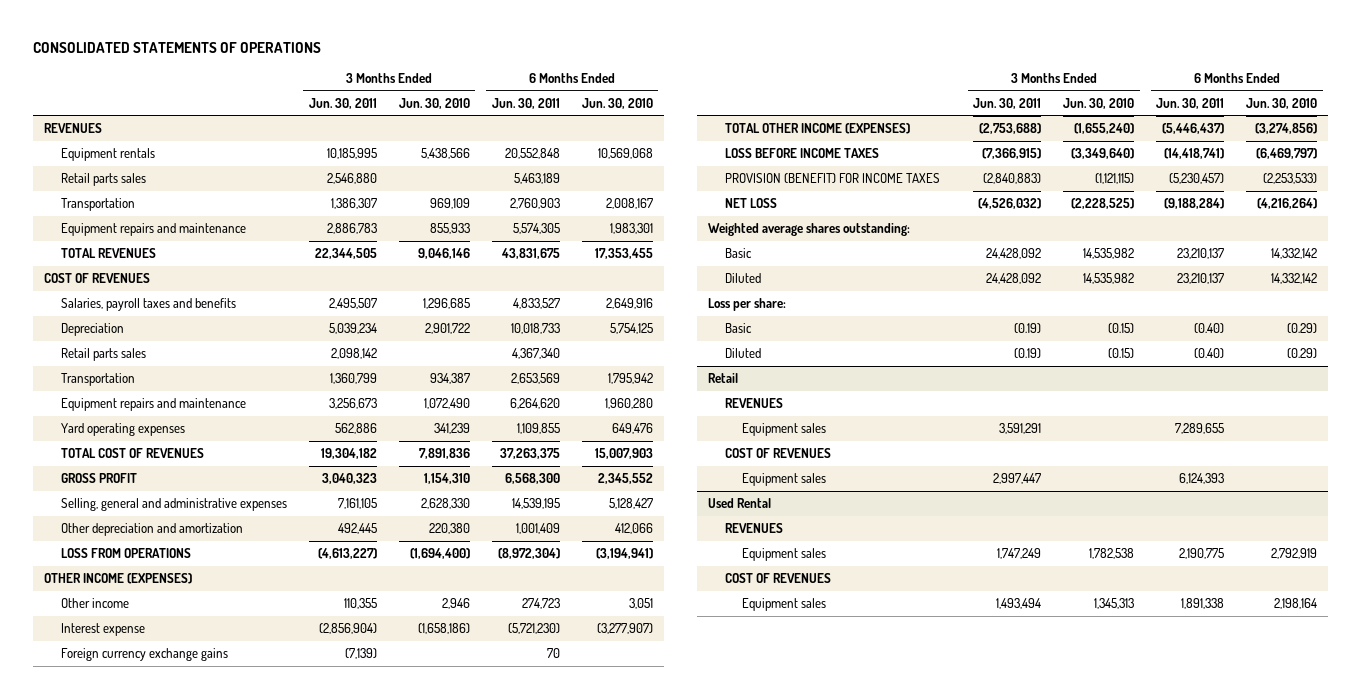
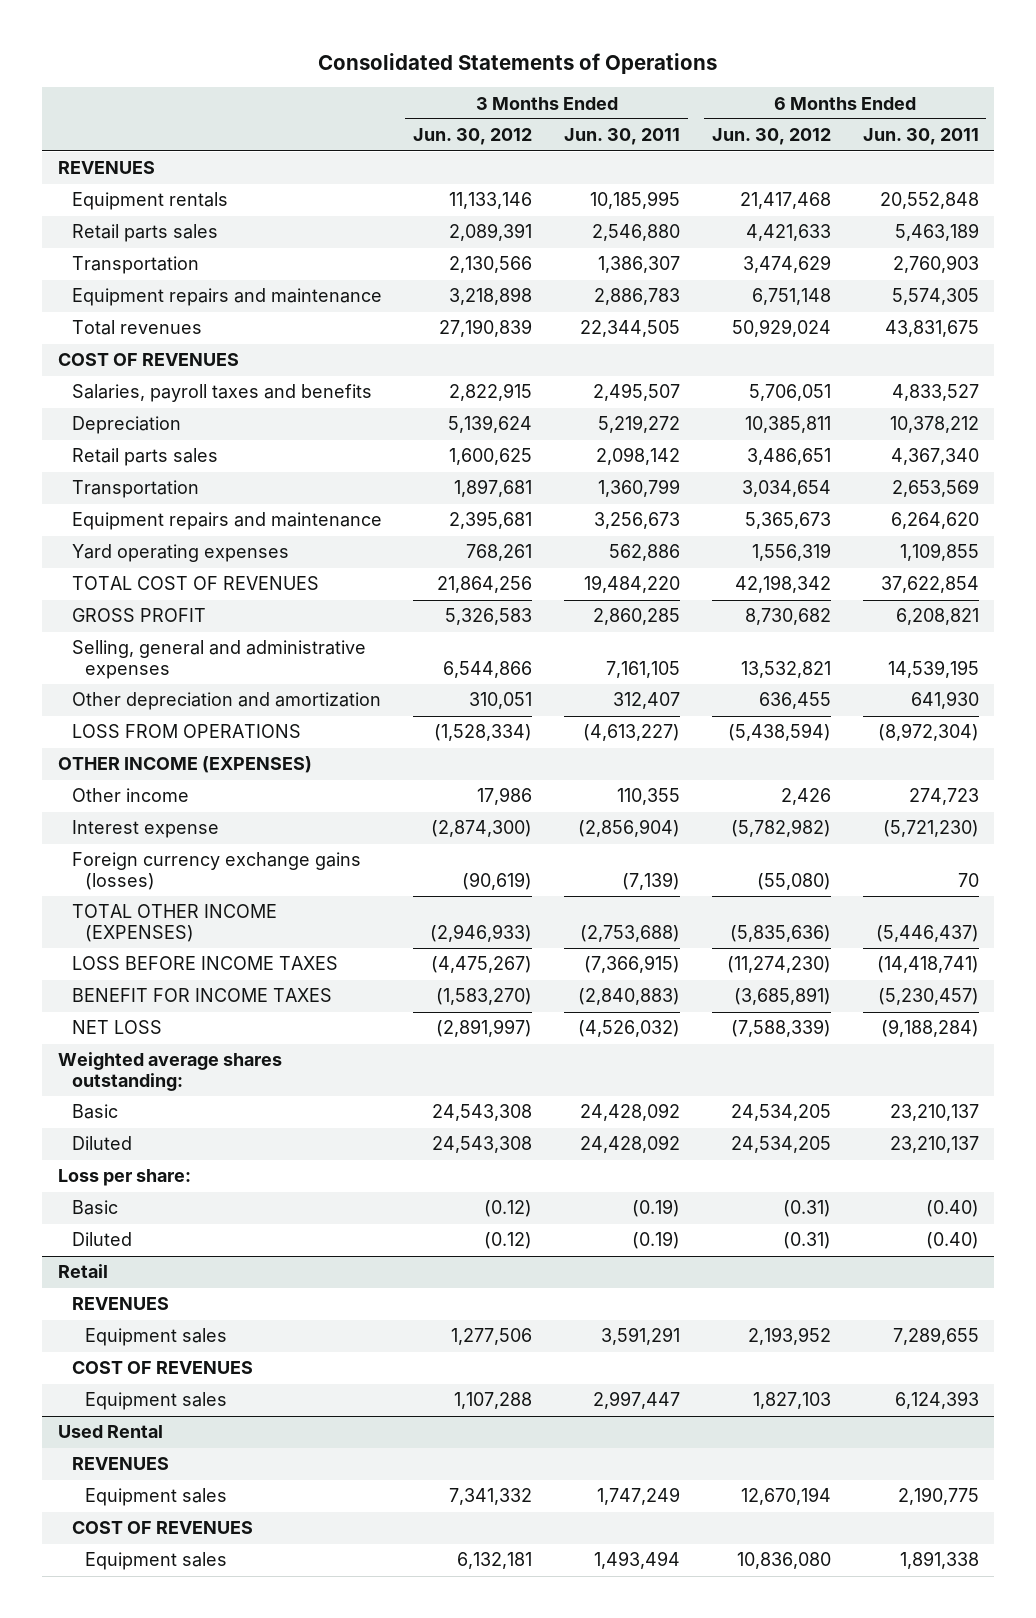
[32,42,321,54] CONSOLIDATED STATEMENTS OF OPERATIONS -> [318,52,718,74] Consolidated Statements of Operations
[398,97,470,109] Jun. 30, 2010 -> none
[581,97,653,109] Jun. 30, 2010 -> none
none -> [413,128,533,146] Jun. 30, 2012
none -> [711,128,831,146] Jun. 30, 2012
[60,248,156,259] TOTAL REVENUES -> [71,320,202,336] Total revenues
[328,323,377,335] 5,039,234 -> [598,415,681,434] 5,219,272
[510,323,560,335] 10,018,733 -> [889,416,979,434] 10,378,212
[320,448,377,460] 19,304,182 -> [584,575,681,594] 19,484,220
[499,448,560,460] 37,263,375 -> [880,576,979,594] 37,622,854
[321,473,377,485] 3,040,323 -> [593,608,681,626] 2,860,285
[504,473,560,485] 6,568,300 -> [895,608,979,626] 6,208,821
[337,523,377,535] 492,445 -> [613,692,681,710] 312,407
[515,523,560,535] 1,001,409 -> [910,691,979,710] 641,930
[60,648,228,662] Foreign currency exchange gains -> [71,852,361,890] Foreign currency exchange gains (losses)
[725,173,941,184] PROVISION (BENEFIT) FOR INCOME TAXES -> [71,988,332,1003] BENEFIT FOR INCOME TAXES

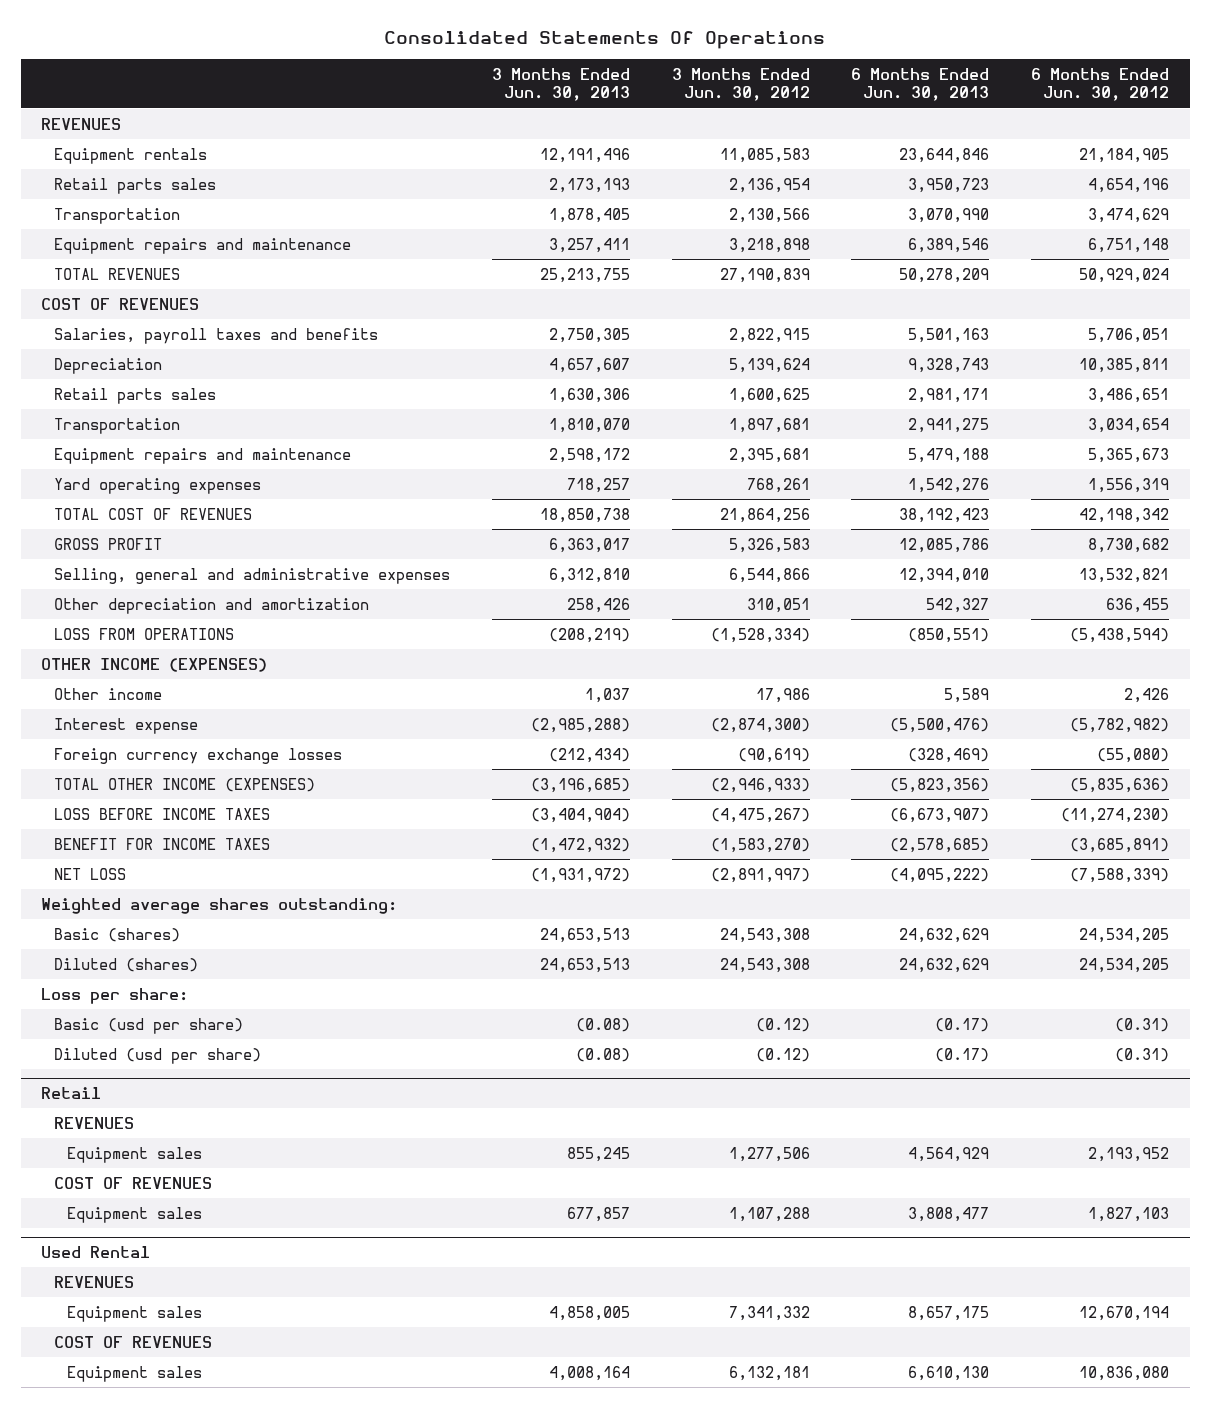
[318,52,718,74] Consolidated Statements of Operations -> [384,31,826,50] Consolidated Statements Of Operations
[564,128,681,146] Jun. 30, 2011 -> none
[862,128,979,146] Jun. 30, 2011 -> none
none -> [492,68,631,102] 3 Months Ended Jun. 30, 2013
none -> [851,68,990,102] 6 Months Ended Jun. 30, 2013
[449,192,533,210] 11,133,146 -> [719,147,810,163] 11,085,583
[739,192,831,210] 21,417,468 -> [1079,147,1170,163] 21,184,905
[449,223,533,242] 2,089,391 -> [728,177,810,193] 2,136,954
[745,224,831,242] 4,421,633 -> [1088,177,1170,193] 4,654,196
[71,320,202,336] Total revenues -> [54,267,181,280] TOTAL REVENUES
[71,852,361,890] Foreign currency exchange gains (losses) -> [54,747,343,764] Foreign currency exchange losses
[71,1104,118,1120] Basic -> [54,927,181,942] Basic (shares)
[71,1136,132,1151] Diluted -> [54,957,199,972] Diluted (shares)
[71,1200,118,1216] Basic -> [54,1017,244,1034] Basic (usd per share)
[71,1232,132,1247] Diluted -> [54,1047,262,1064] Diluted (usd per share)

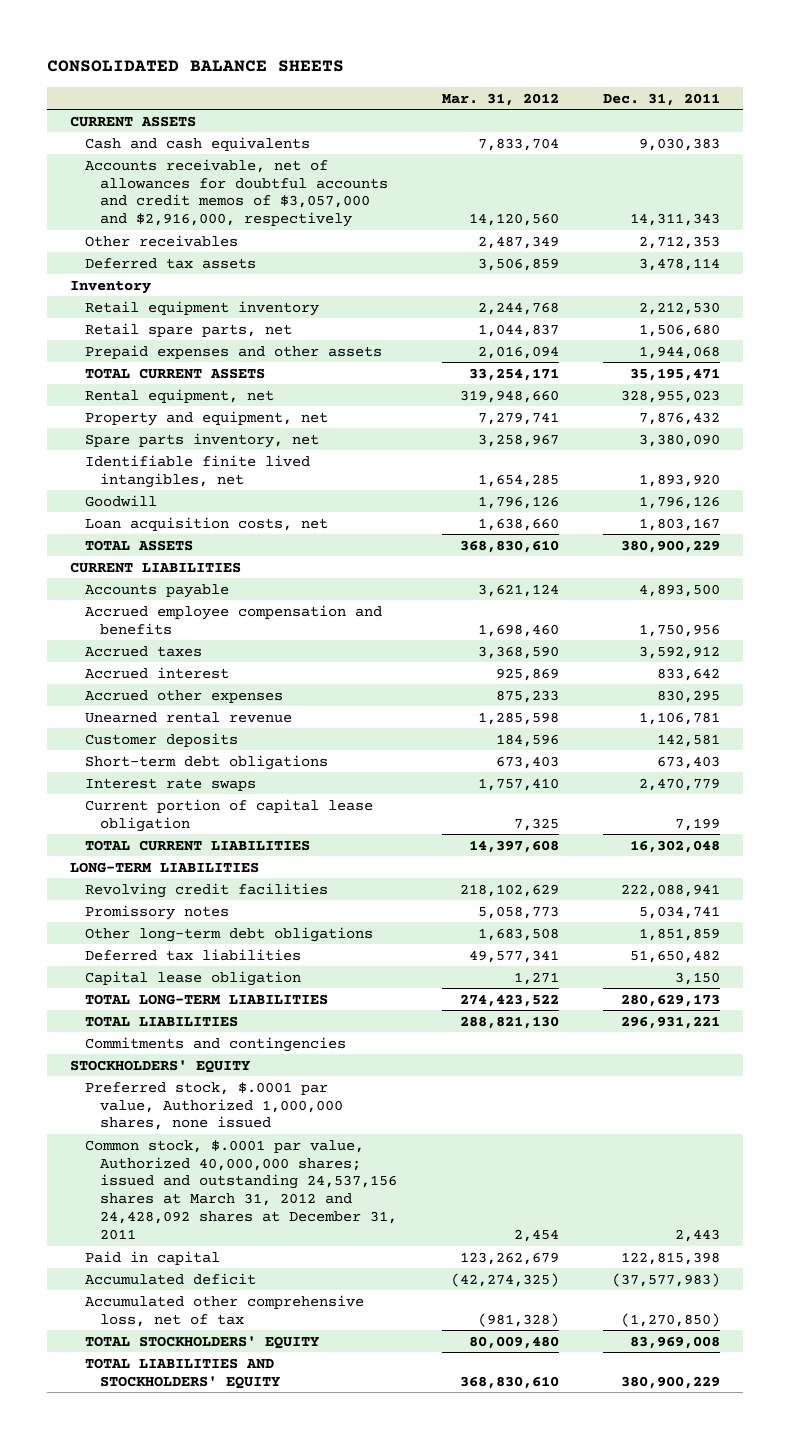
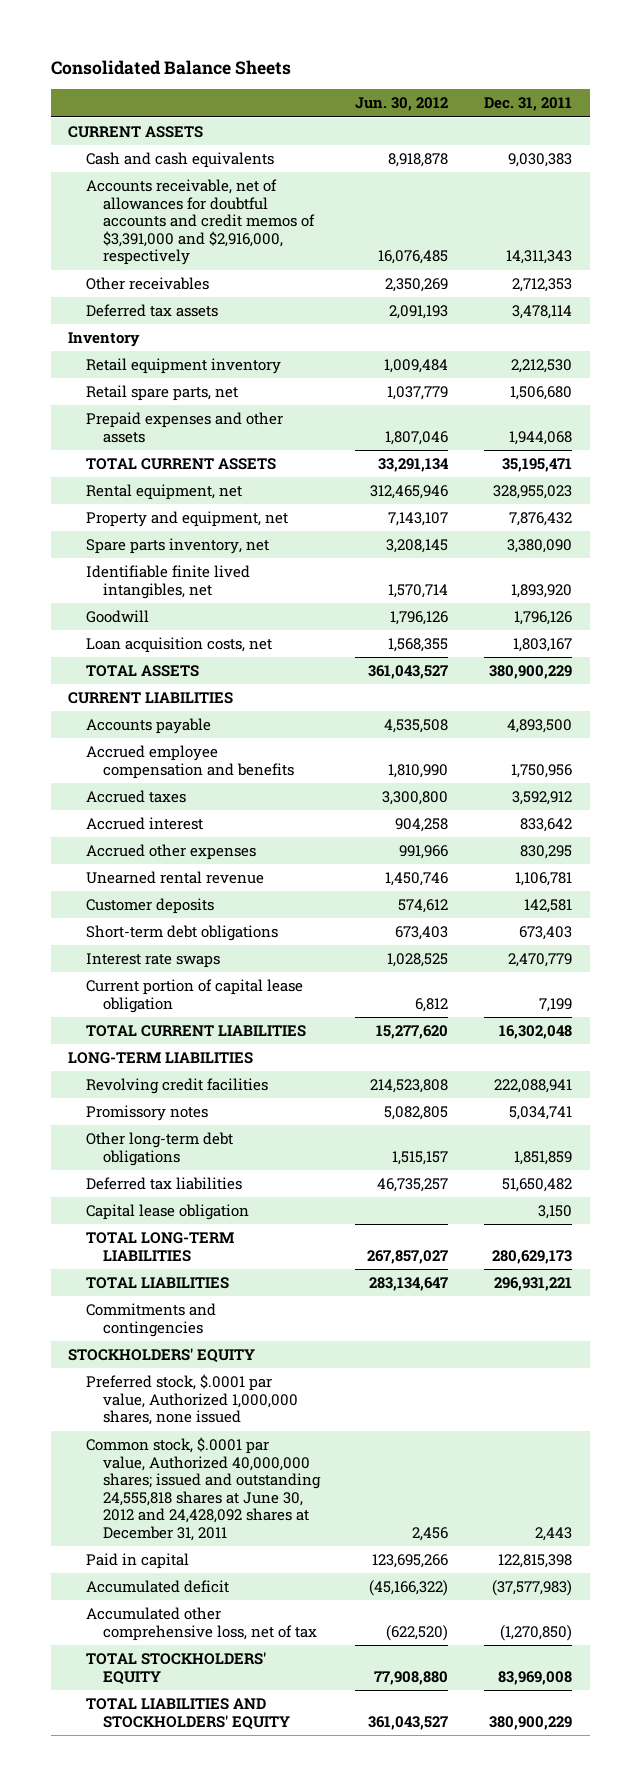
[47,60,345,73] CONSOLIDATED BALANCE SHEETS -> [50,60,291,76] Consolidated Balance Sheets
[441,92,559,106] Mar. 31, 2012 -> none
none -> [355,97,449,112] Jun. 30, 2012
[84,158,388,228] Accounts receivable, net of allowances for doubtful accounts and credit memos of $3,057,000 and $2,916,000, respectively -> [85,179,315,266] Accounts receivable, net of allowances for doubtful accounts and credit memos of $3,391,000 and $2,916,000, respectively
[84,1139,397,1240] Common stock, $.0001 par value, Authorized 40,000,000 shares; issued and outstanding 24,537,156 shares at March 31, 2012 and 24,428,092 shares at December 31, 2011 -> [85,1437,321,1541] Common stock, $.0001 par value, Authorized 40,000,000 shares; issued and outstanding 24,555,818 shares at June 30, 2012 and 24,428,092 shares at December 31, 2011

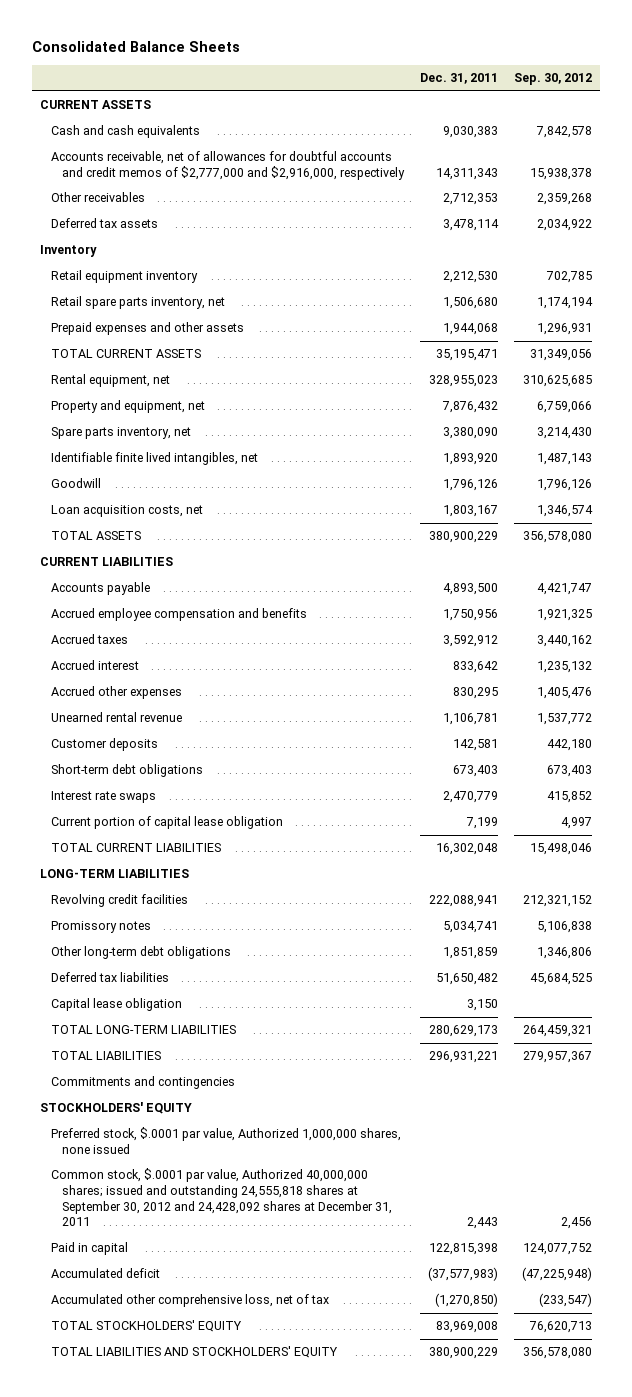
[355,97,449,112] Jun. 30, 2012 -> none
none -> [514,73,593,86] Sep. 30, 2012
[85,179,315,266] Accounts receivable, net of allowances for doubtful accounts and credit memos of $3,391,000 and $2,916,000, respectively -> [51,151,406,180] Accounts receivable, net of allowances for doubtful accounts and credit memos of $2,777,000 and $2,916,000, respectively
[85,385,238,402] Retail spare parts, net -> [51,296,226,310] Retail spare parts inventory, net
[85,1437,321,1541] Common stock, $.0001 par value, Authorized 40,000,000 shares; issued and outstanding 24,555,818 shares at June 30, 2012 and 24,428,092 shares at December 31, 2011 -> [51,1168,393,1227] Common stock, $.0001 par value, Authorized 40,000,000 shares; issued and outstanding 24,555,818 shares at September 30, 2012 and 24,428,092 shares at December 31, 2011

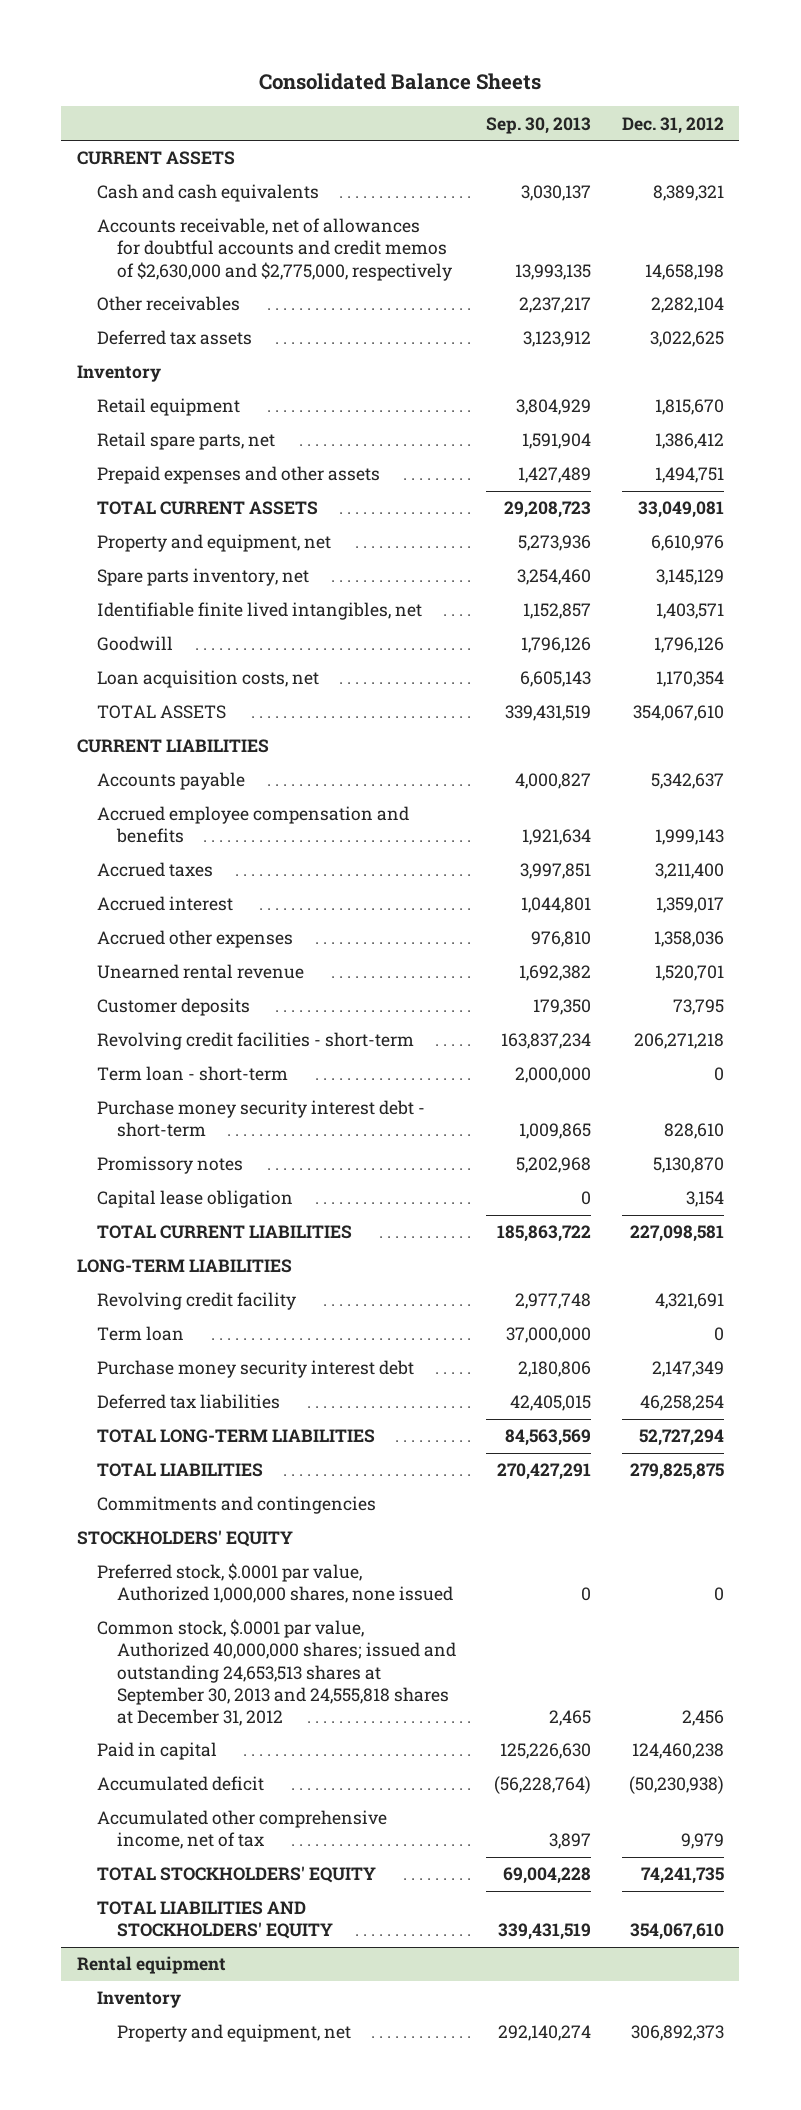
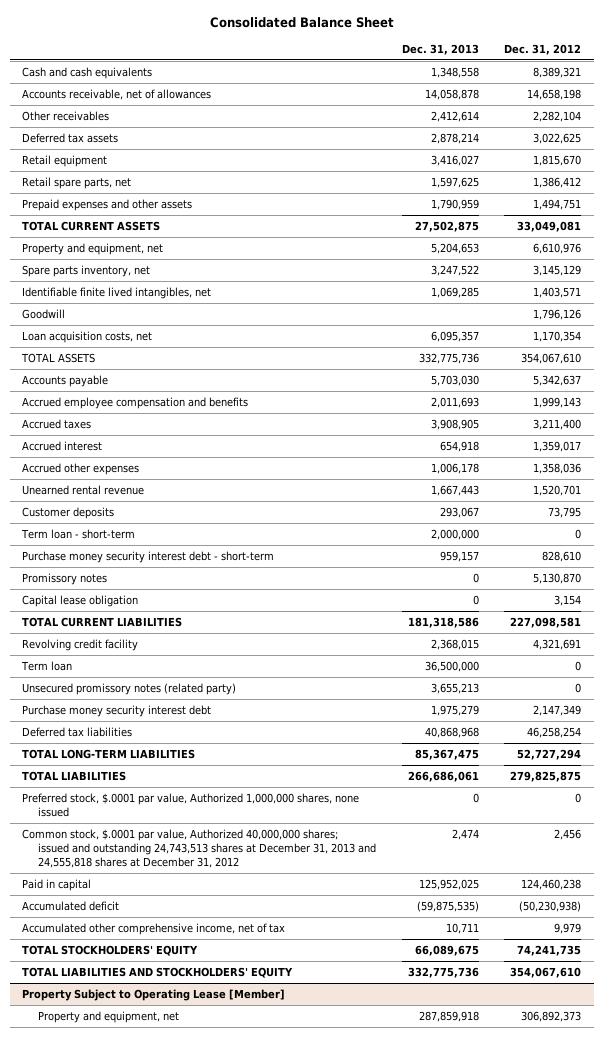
[259,72,542,90] Consolidated Balance Sheets -> [209,16,394,28] Consolidated Balance Sheet
[486,116,592,134] Sep. 30, 2013 -> none
none -> [401,43,479,55] Dec. 31, 2013
[76,151,235,166] CURRENT ASSETS -> none
[96,218,452,281] Accounts receivable, net of allowances for doubtful accounts and credit memos of $2,630,000 and $2,775,000, respectively -> [22,89,212,101] Accounts receivable, net of allowances
[76,365,161,383] Inventory -> none
[76,739,269,754] CURRENT LIABILITIES -> none
[96,1032,414,1051] Revolving credit facilities - short-term -> none
[76,1259,292,1274] LONG-TERM LIABILITIES -> none
none -> [22,683,237,696] Unsecured promissory notes (related party)
[96,1496,376,1515] Commitments and contingencies -> none
[76,1530,293,1548] STOCKHOLDERS' EQUITY -> none
[96,1619,456,1726] Common stock, $.0001 par value, Authorized 40,000,000 shares; issued and outstanding 24,653,513 shares at September 30, 2013 and 24,555,818 shares at December 31, 2012 -> [22,829,376,868] Common stock, $.0001 par value, Authorized 40,000,000 shares; issued and outstanding 24,743,513 shares at December 31, 2013 and 24,555,818 shares at December 31, 2012
[96,1991,181,2009] Inventory -> none
[76,1956,226,1975] Rental equipment -> [22,989,286,1002] Property Subject to Operating Lease [Member]

